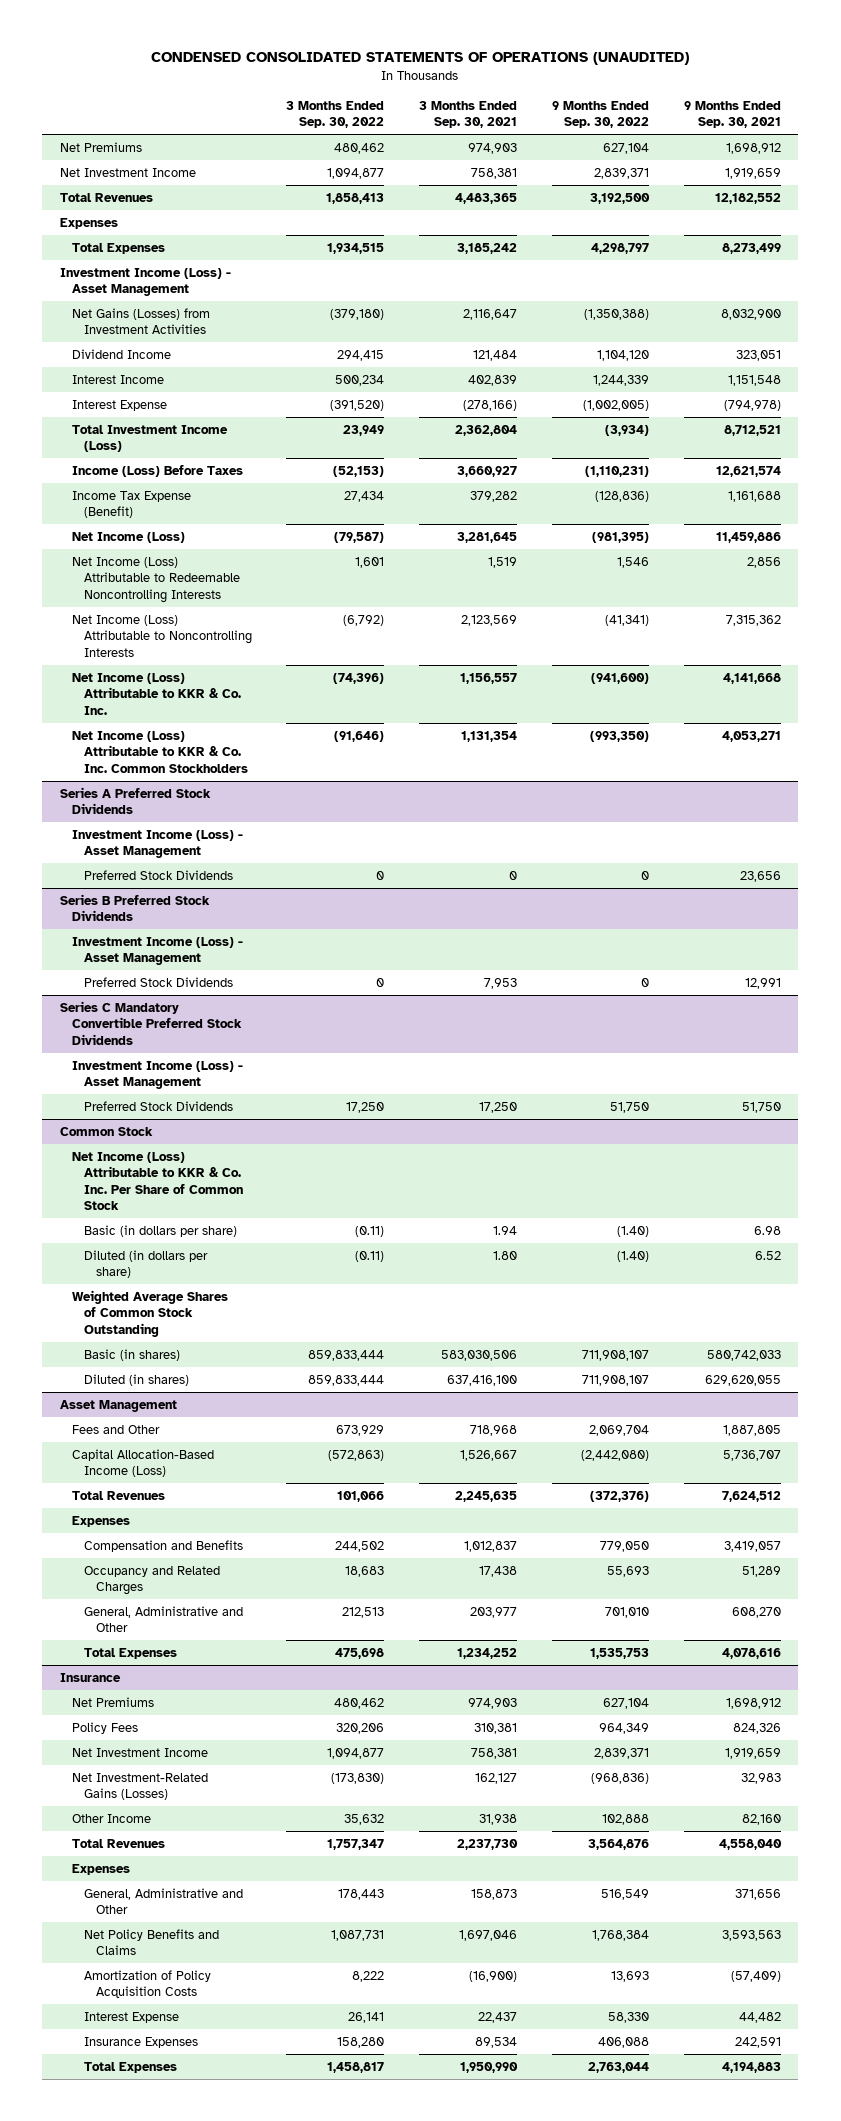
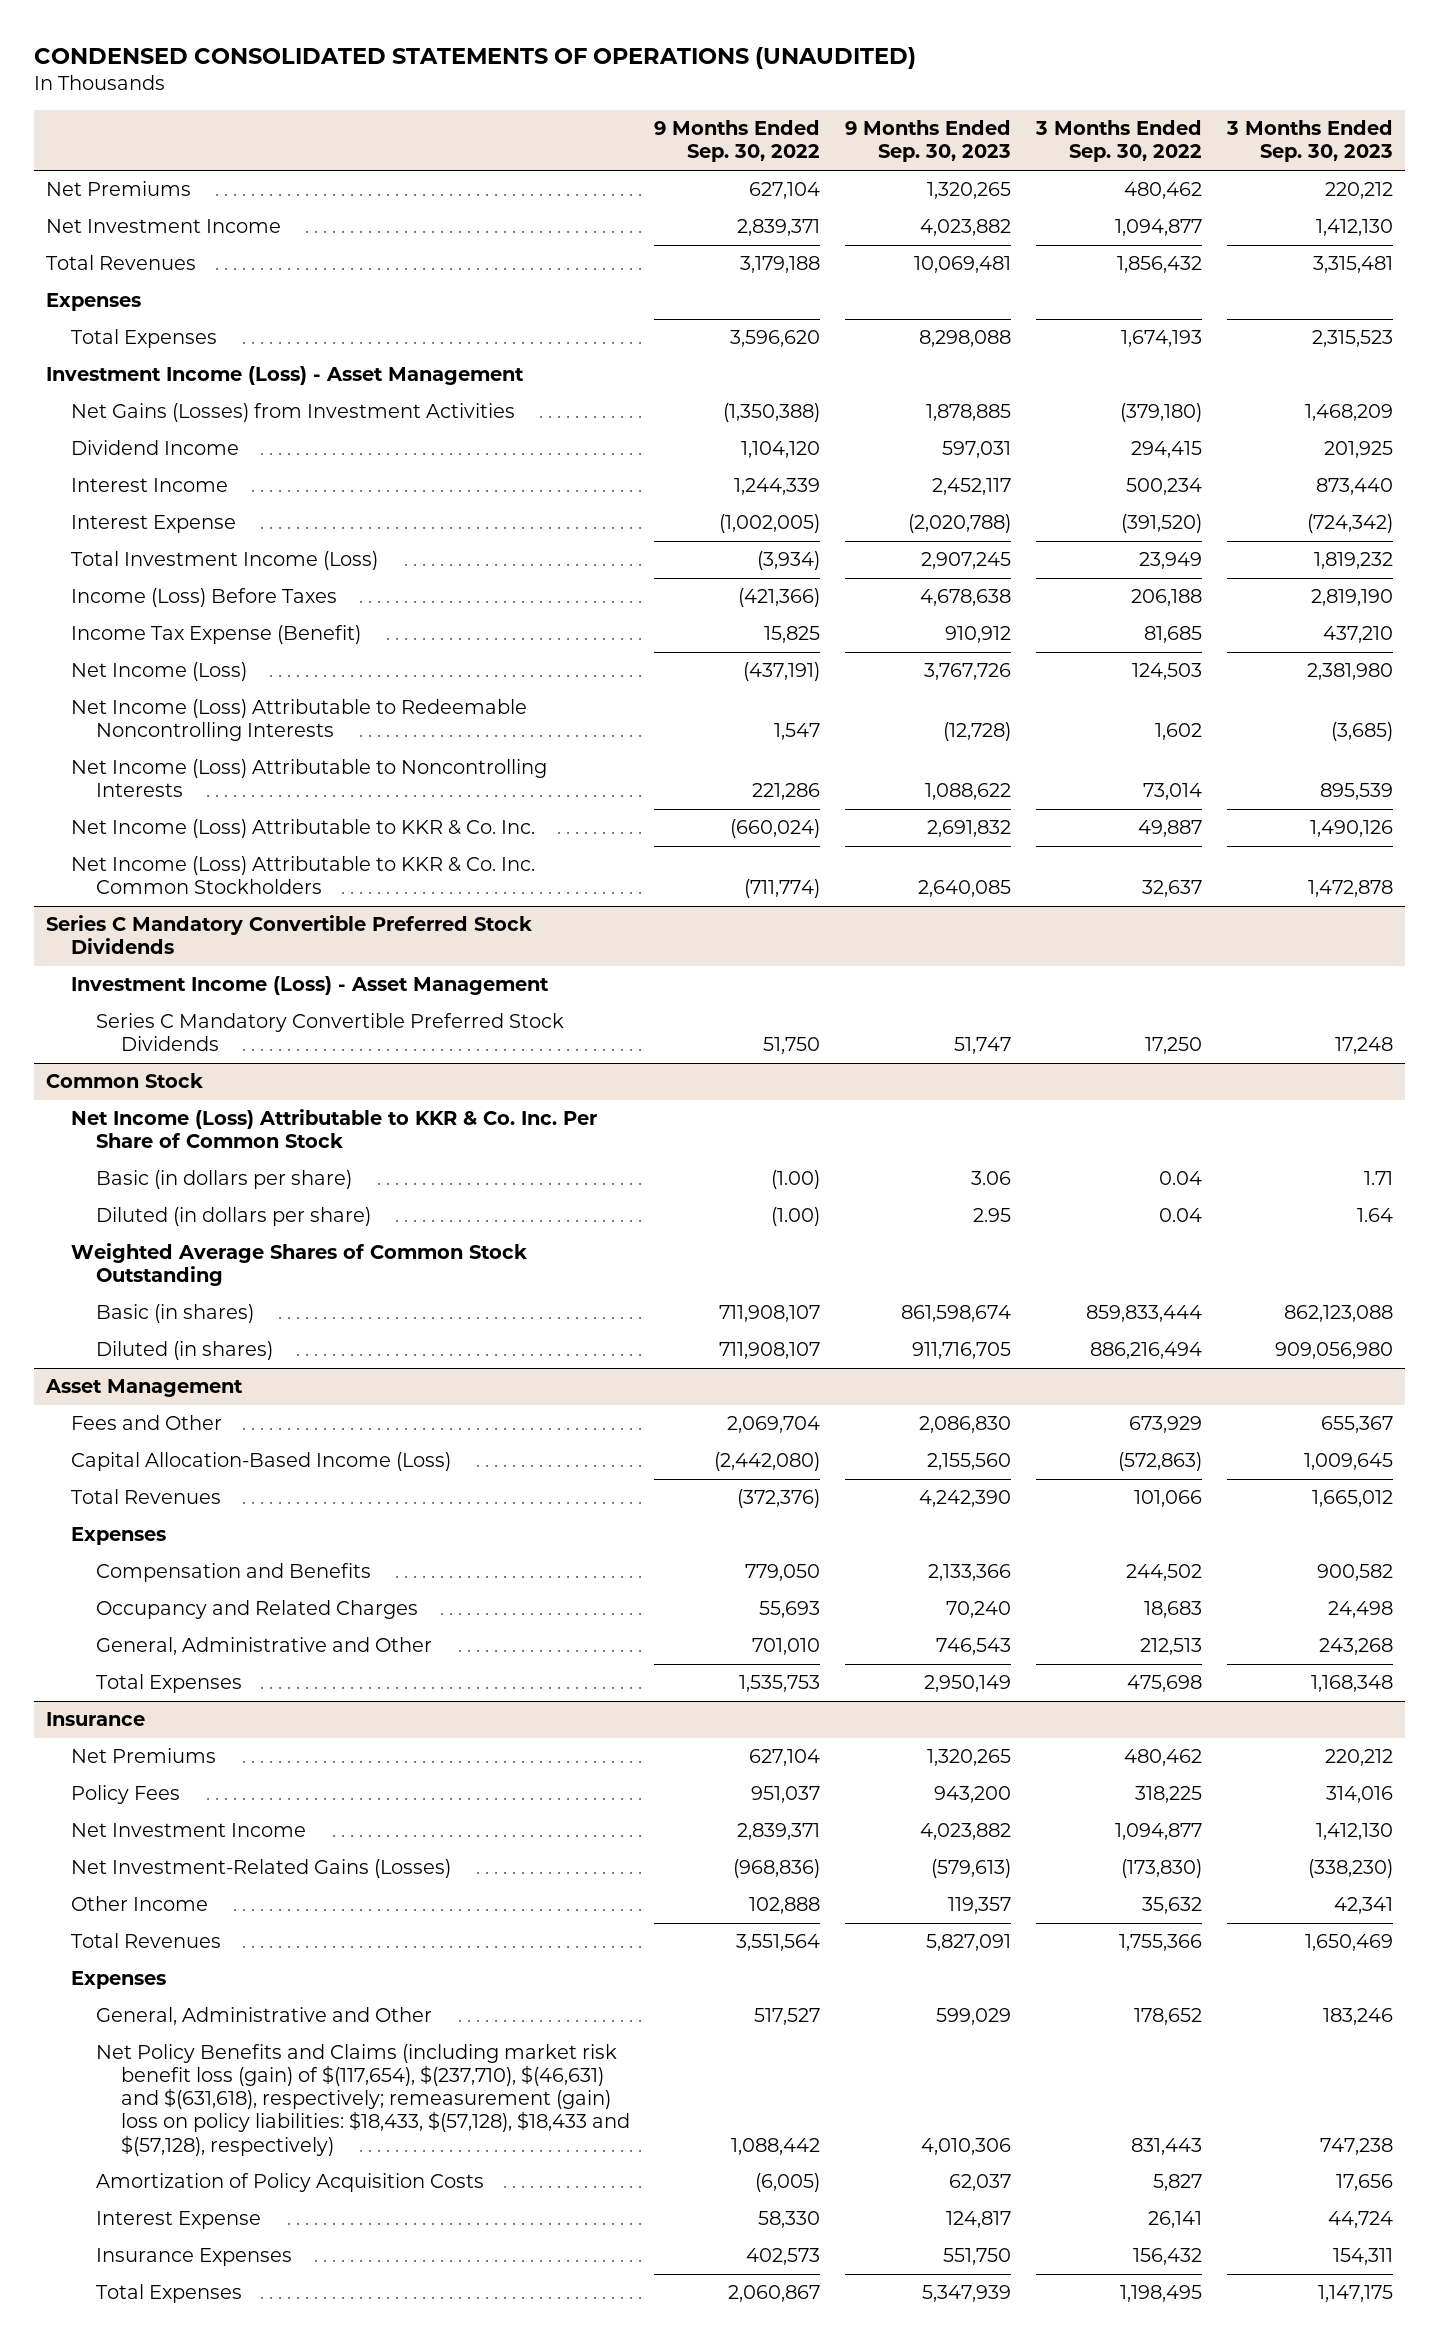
[419,100,518,129] 3 Months Ended Sep. 30, 2021 -> none
[684,100,782,129] 9 Months Ended Sep. 30, 2021 -> none
none -> [845,120,1012,163] 9 Months Ended Sep. 30, 2023
none -> [1225,120,1393,163] 3 Months Ended Sep. 30, 2023
[326,192,385,204] 1,858,413 -> [1116,256,1202,274] 1,856,432
[590,192,651,204] 3,192,500 -> [740,256,821,274] 3,179,188
[327,242,385,254] 1,934,515 -> [1120,330,1202,348] 1,674,193
[591,242,650,254] 4,298,797 -> [730,330,821,348] 3,596,620
[59,786,211,815] Series A Preferred Stock Dividends -> none
[71,829,243,859] Investment Income (Loss) - Asset Management -> none
[83,869,233,880] Preferred Stock Dividends -> none
[59,893,210,922] Series B Preferred Stock Dividends -> none
[71,936,243,966] Investment Income (Loss) - Asset Management -> none
[83,976,233,987] Preferred Stock Dividends -> none
[333,465,385,477] (52,153) -> [1130,589,1202,607] 206,188
[585,465,650,477] (1,110,231) -> [738,588,821,608] (421,366)
[344,490,385,502] 27,434 -> [1143,626,1202,644] 81,685
[595,490,650,502] (128,836) -> [764,626,821,644] 15,825
[334,531,385,543] (79,587) -> [1131,663,1202,681] 124,503
[592,531,650,543] (981,395) -> [743,662,821,682] (437,191)
[355,556,385,568] 1,601 -> [1154,723,1202,741] 1,602
[617,556,650,568] 1,546 -> [774,723,821,741] 1,547
[343,614,385,626] (6,792) -> [1142,783,1202,801] 73,014
[605,614,650,626] (41,341) -> [752,783,821,801] 221,286
[333,672,385,684] (74,396) -> [1137,820,1202,838] 49,887
[591,672,650,684] (941,600) -> [730,819,821,839] (660,024)
[334,730,385,742] (91,646) -> [1141,880,1202,898] 32,637
[590,730,650,742] (993,350) -> [744,879,821,899] (711,774)
[83,1100,233,1111] Preferred Stock Dividends -> [95,1013,564,1052] Series C Mandatory Convertible Preferred Stock Dividends
[355,1225,385,1237] (0.11) -> [1158,1171,1202,1186] 0.04
[617,1225,650,1237] (1.40) -> [771,1170,821,1190] (1.00)
[355,1250,385,1262] (0.11) -> [1158,1208,1202,1223] 0.04
[617,1250,650,1262] (1.40) -> [771,1207,821,1227] (1.00)
[308,1374,385,1386] 859,833,444 -> [1089,1342,1202,1360] 886,216,494
[336,1722,385,1734] 320,206 -> [1134,1786,1202,1804] 318,225
[599,1722,650,1734] 964,349 -> [751,1786,821,1804] 951,037
[327,1838,385,1850] 1,757,347 -> [1118,1934,1202,1952] 1,755,366
[588,1838,650,1850] 3,564,876 -> [736,1934,821,1952] 3,551,564
[83,1928,219,1956] Net Policy Benefits and Claims -> none
[338,1888,385,1900] 178,443 -> [1133,2008,1202,2026] 178,652
[601,1888,650,1900] 516,549 -> [754,2008,821,2026] 517,527
none -> [95,2044,630,2156] Net Policy Benefits and Claims (including market risk benefit loss (gain) of $(117,654), $(237,710), $(46,631) and $(631,618), respectively; remeasurement (gain) loss on policy liabilities: $18,433, $(57,128), $18,433 and $(57,128), respectively)
[352,1970,385,1982] 8,222 -> [1152,2174,1202,2192] 5,827
[611,1970,650,1982] 13,693 -> [755,2173,821,2193] (6,005)
[337,2036,385,2048] 158,280 -> [1132,2248,1202,2266] 156,432
[598,2036,650,2048] 406,088 -> [746,2248,821,2266] 402,573
[327,2061,385,2073] 1,458,817 -> [1119,2285,1202,2303] 1,198,495
[588,2061,650,2073] 2,763,044 -> [728,2285,821,2303] 2,060,867

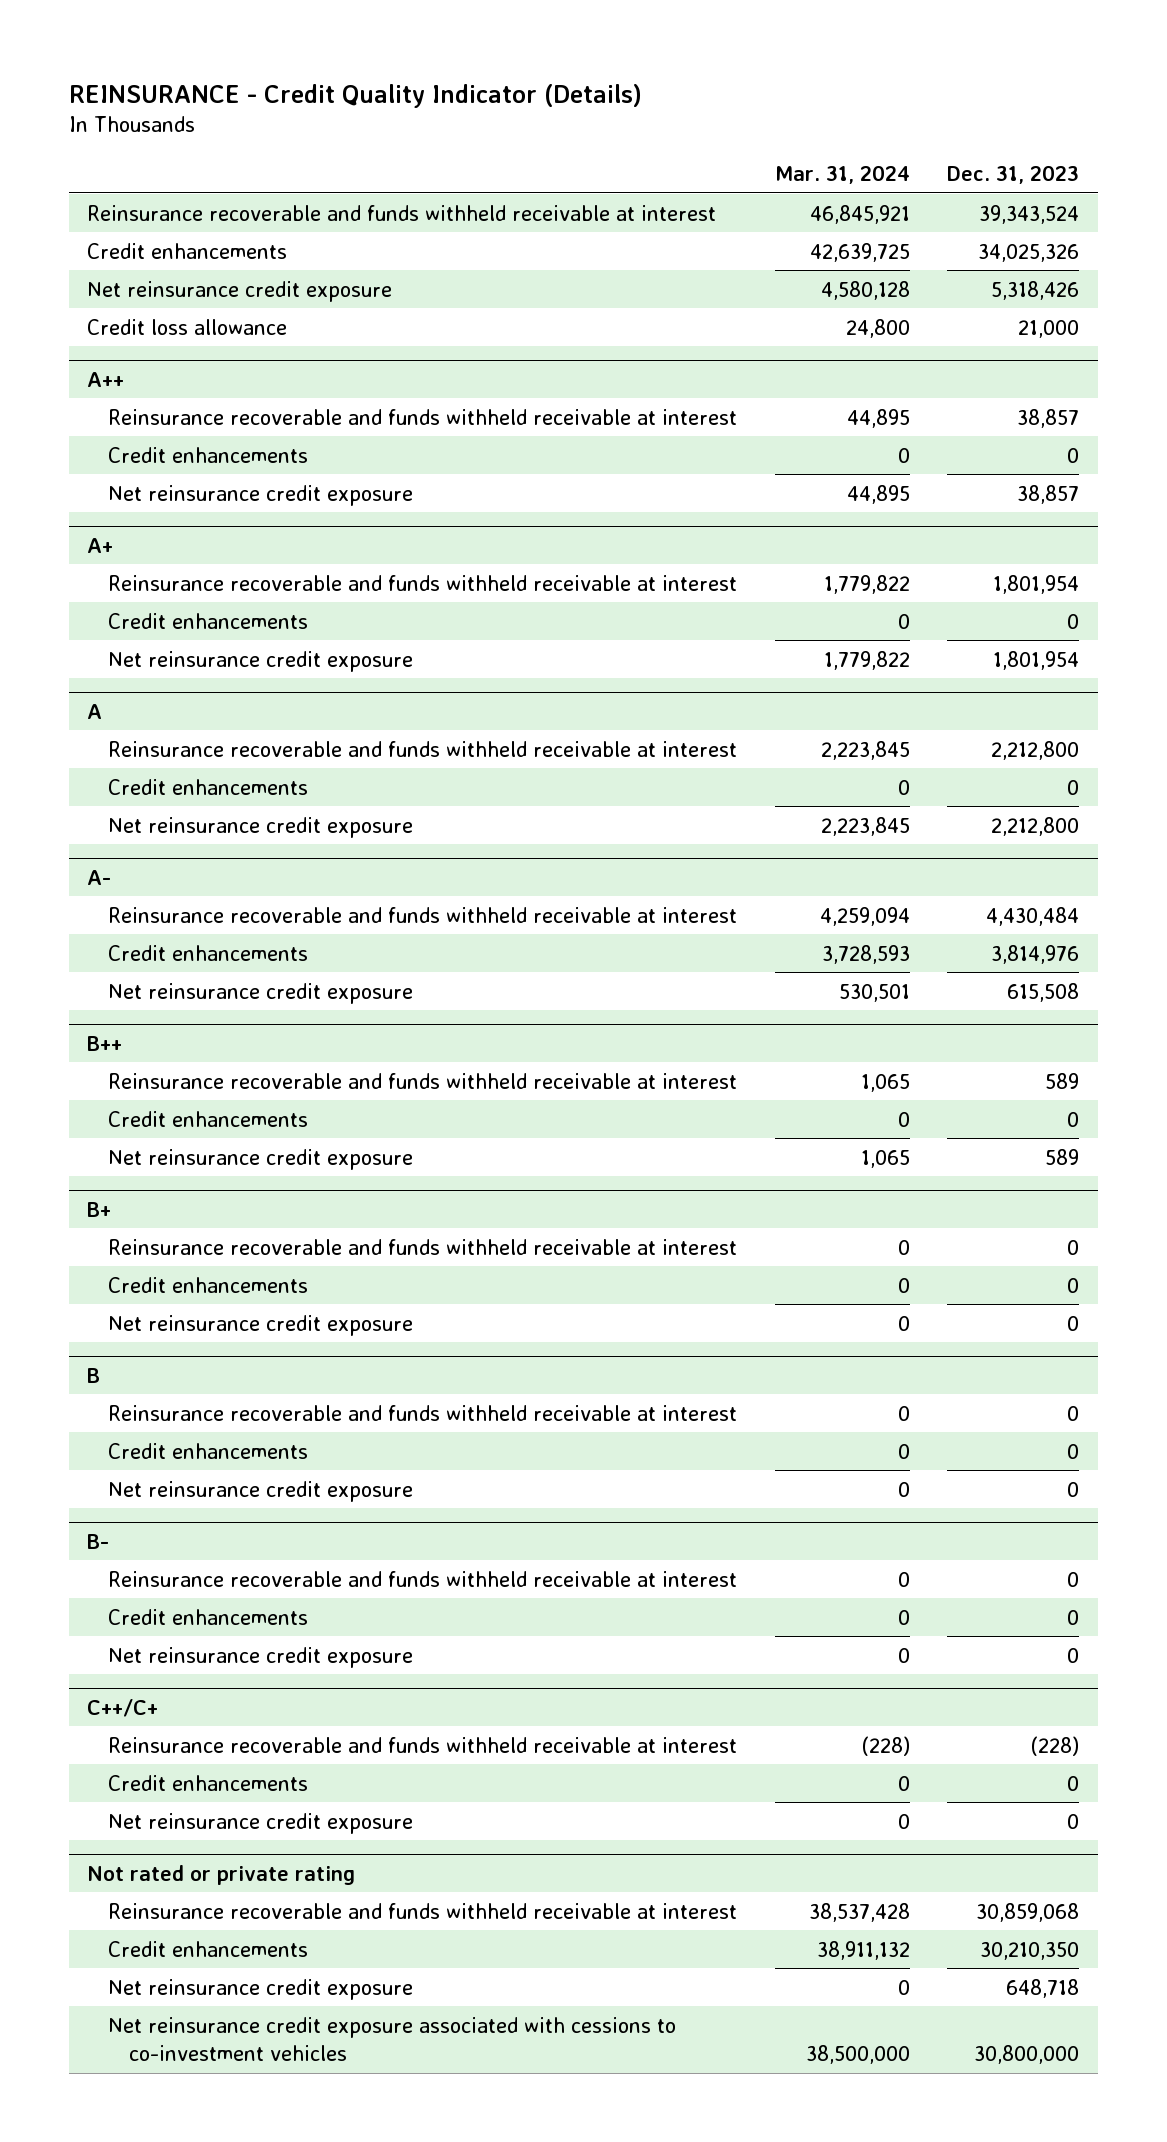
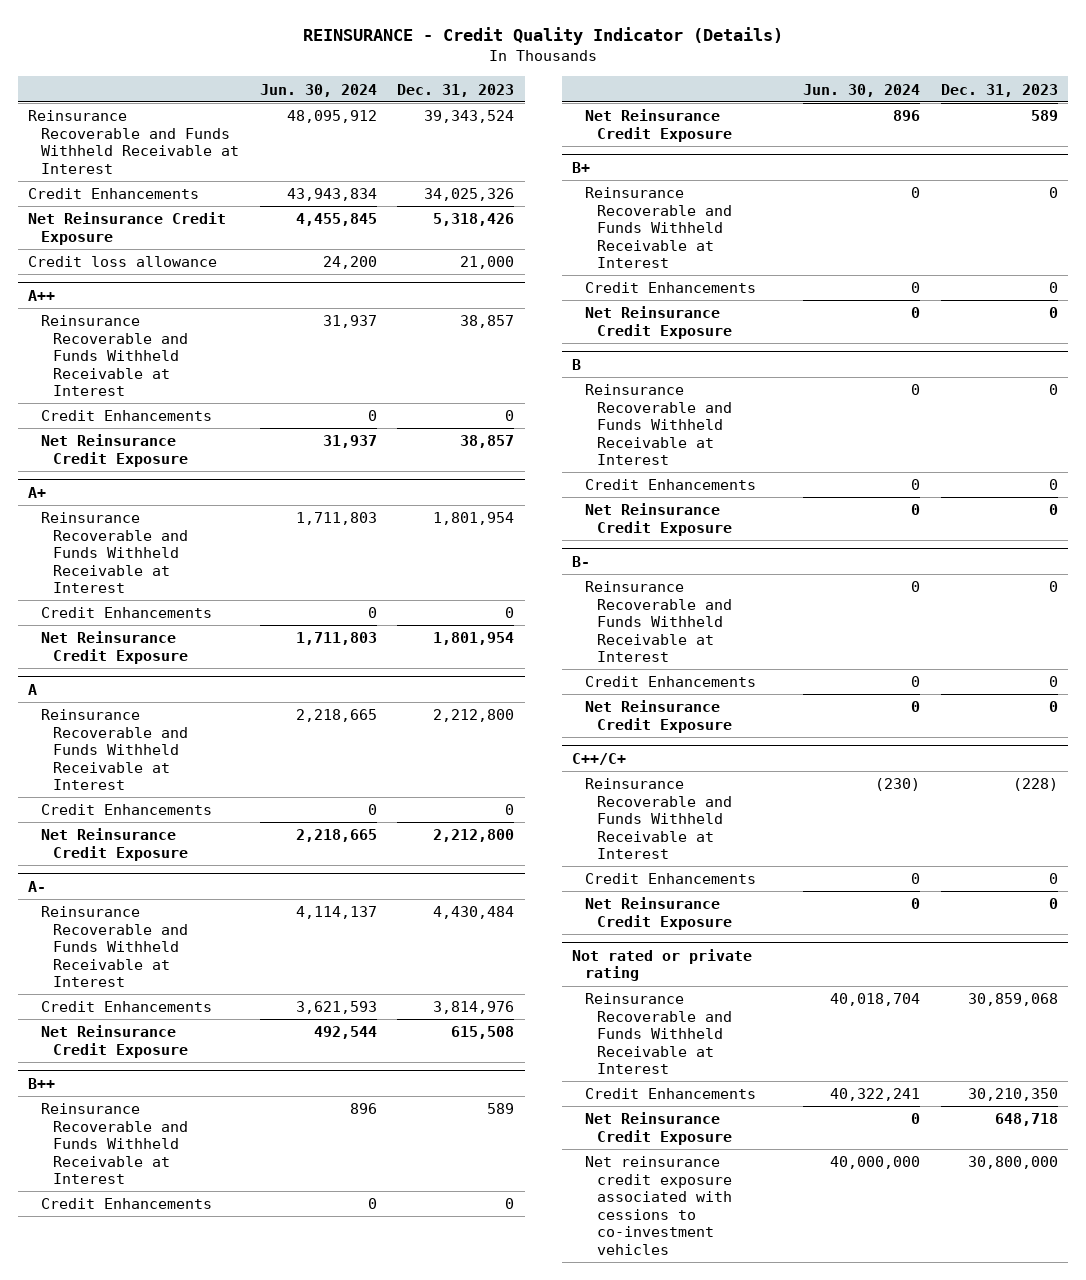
[774,165,910,185] Mar. 31, 2024 -> none
none -> [259,83,377,97] Jun. 30, 2024
[87,204,717,221] Reinsurance recoverable and funds withheld receivable at interest -> [28,110,239,174] Reinsurance Recoverable and Funds Withheld Receivable at Interest
[87,242,288,259] Credit enhancements -> [28,188,200,200] Credit Enhancements
[87,280,393,302] Net reinsurance credit exposure -> [28,212,227,245] Net Reinsurance Credit Exposure
[108,408,738,425] Reinsurance recoverable and funds withheld receivable at interest -> [40,315,189,397] Reinsurance Recoverable and Funds Withheld Receivable at Interest
[108,446,309,463] Credit enhancements -> [40,410,212,422] Credit Enhancements
[108,484,414,506] Net reinsurance credit exposure -> [40,434,189,467] Net Reinsurance Credit Exposure
[108,574,738,591] Reinsurance recoverable and funds withheld receivable at interest -> [40,512,189,594] Reinsurance Recoverable and Funds Withheld Receivable at Interest
[108,612,309,629] Credit enhancements -> [40,607,212,619] Credit Enhancements
[108,650,414,672] Net reinsurance credit exposure -> [40,631,189,664] Net Reinsurance Credit Exposure
[108,740,738,757] Reinsurance recoverable and funds withheld receivable at interest -> [40,709,189,791] Reinsurance Recoverable and Funds Withheld Receivable at Interest
[108,778,309,795] Credit enhancements -> [40,804,212,816] Credit Enhancements
[108,816,414,838] Net reinsurance credit exposure -> [40,828,189,861] Net Reinsurance Credit Exposure
[108,906,738,923] Reinsurance recoverable and funds withheld receivable at interest -> [40,906,189,988] Reinsurance Recoverable and Funds Withheld Receivable at Interest
[108,944,309,961] Credit enhancements -> [40,1001,212,1013] Credit Enhancements
[108,982,414,1004] Net reinsurance credit exposure -> [40,1025,189,1058] Net Reinsurance Credit Exposure
[108,1072,738,1089] Reinsurance recoverable and funds withheld receivable at interest -> [40,1103,189,1185] Reinsurance Recoverable and Funds Withheld Receivable at Interest
[108,1110,309,1127] Credit enhancements -> [40,1198,212,1210] Credit Enhancements
[108,1148,414,1170] Net reinsurance credit exposure -> [584,109,732,142] Net Reinsurance Credit Exposure
[108,1238,738,1255] Reinsurance recoverable and funds withheld receivable at interest -> [584,187,732,269] Reinsurance Recoverable and Funds Withheld Receivable at Interest
[108,1276,309,1293] Credit enhancements -> [584,282,756,294] Credit Enhancements
[108,1314,414,1336] Net reinsurance credit exposure -> [584,306,732,339] Net Reinsurance Credit Exposure
[108,1404,738,1421] Reinsurance recoverable and funds withheld receivable at interest -> [584,384,732,466] Reinsurance Recoverable and Funds Withheld Receivable at Interest
[108,1442,309,1459] Credit enhancements -> [584,479,756,491] Credit Enhancements
[108,1480,414,1502] Net reinsurance credit exposure -> [584,503,732,536] Net Reinsurance Credit Exposure
[108,1570,738,1587] Reinsurance recoverable and funds withheld receivable at interest -> [584,581,732,663] Reinsurance Recoverable and Funds Withheld Receivable at Interest
[108,1608,309,1625] Credit enhancements -> [584,676,756,688] Credit Enhancements
[108,1646,414,1668] Net reinsurance credit exposure -> [584,700,732,733] Net Reinsurance Credit Exposure
[108,1736,738,1753] Reinsurance recoverable and funds withheld receivable at interest -> [584,778,732,860] Reinsurance Recoverable and Funds Withheld Receivable at Interest
[108,1774,309,1791] Credit enhancements -> [584,873,756,885] Credit Enhancements
[108,1812,414,1834] Net reinsurance credit exposure -> [584,897,732,930] Net Reinsurance Credit Exposure
[108,1902,738,1919] Reinsurance recoverable and funds withheld receivable at interest -> [584,993,732,1075] Reinsurance Recoverable and Funds Withheld Receivable at Interest
[108,1940,309,1957] Credit enhancements -> [584,1088,756,1100] Credit Enhancements
[108,1978,414,2000] Net reinsurance credit exposure -> [584,1112,732,1145] Net Reinsurance Credit Exposure

